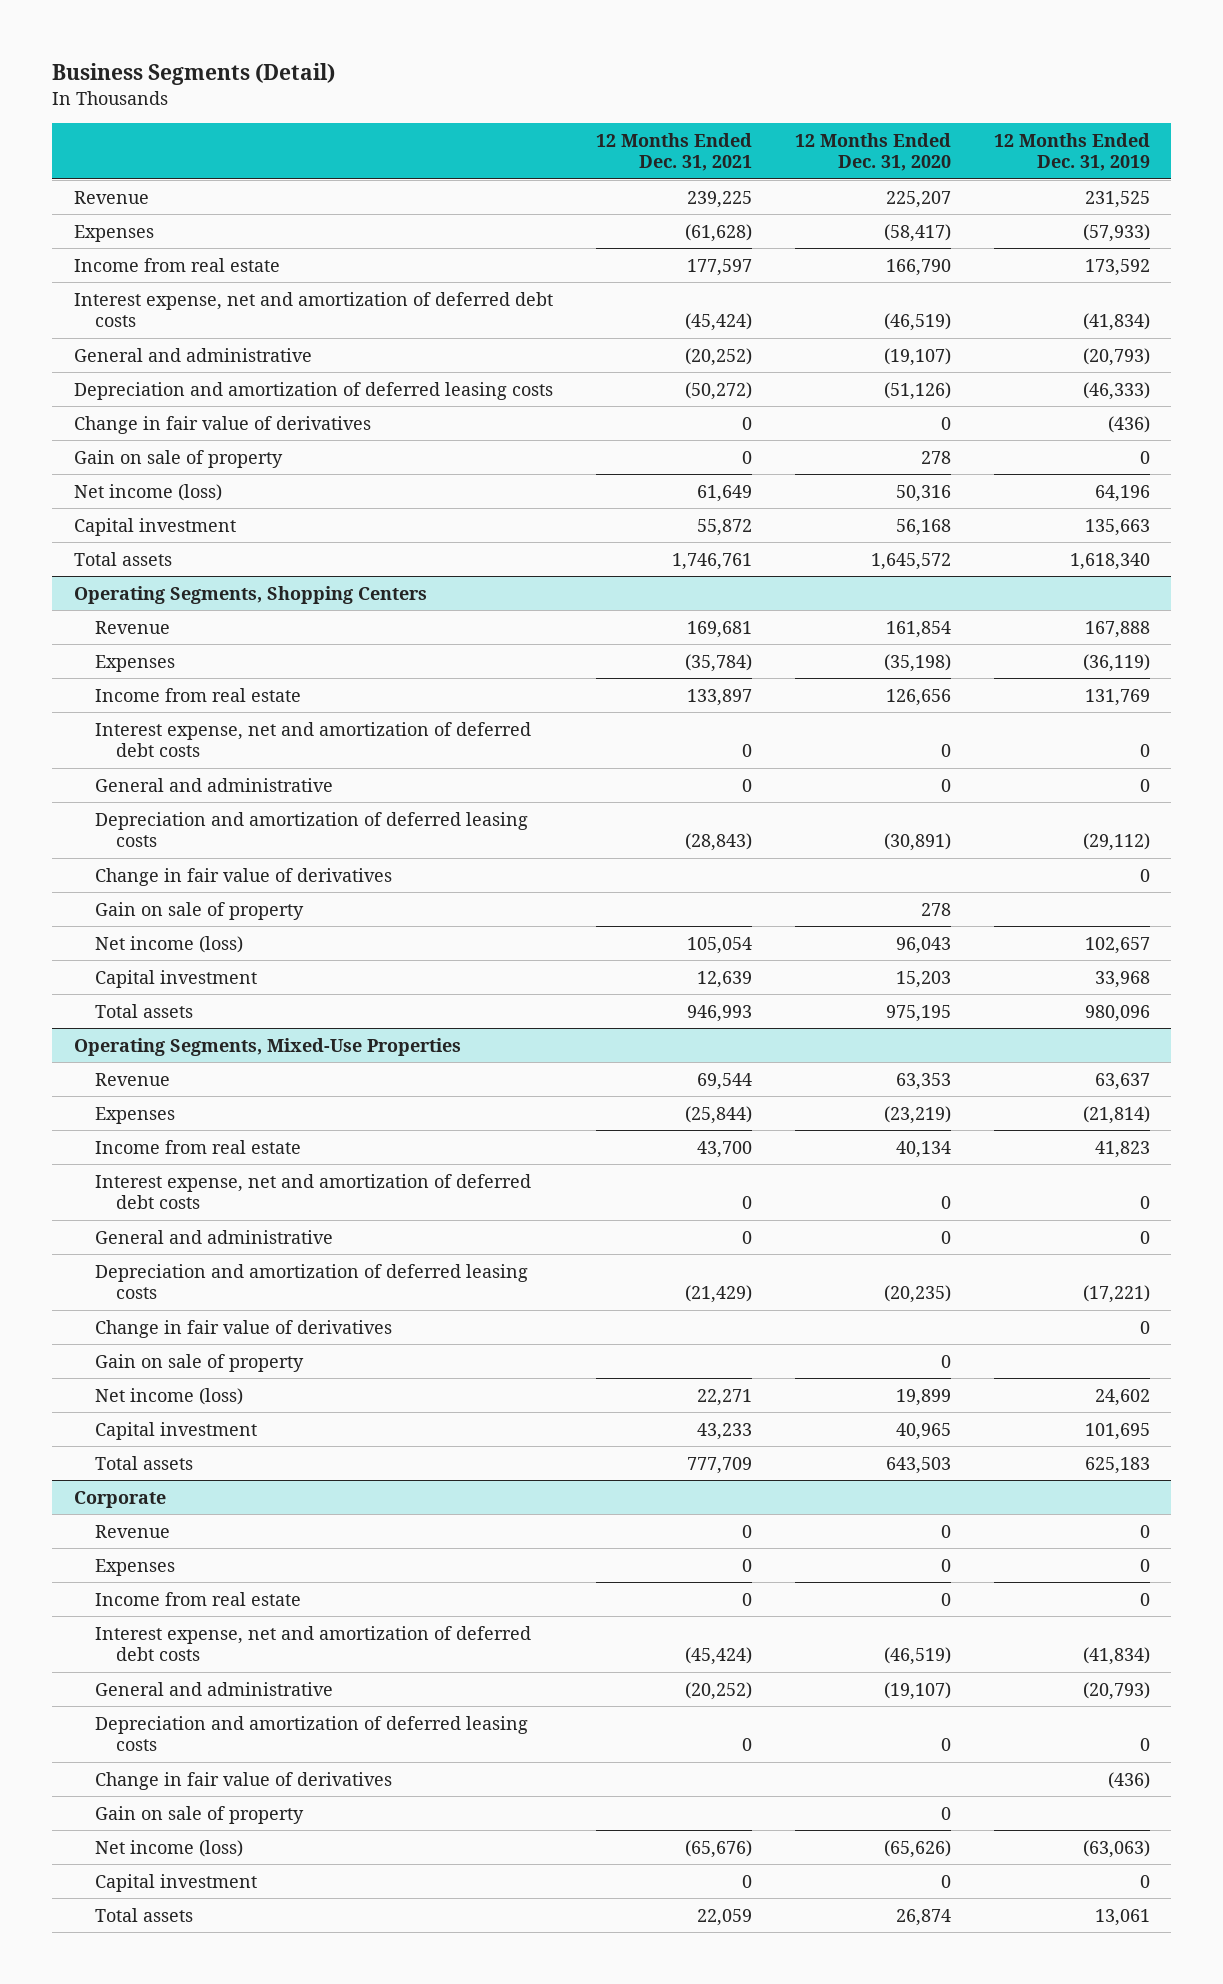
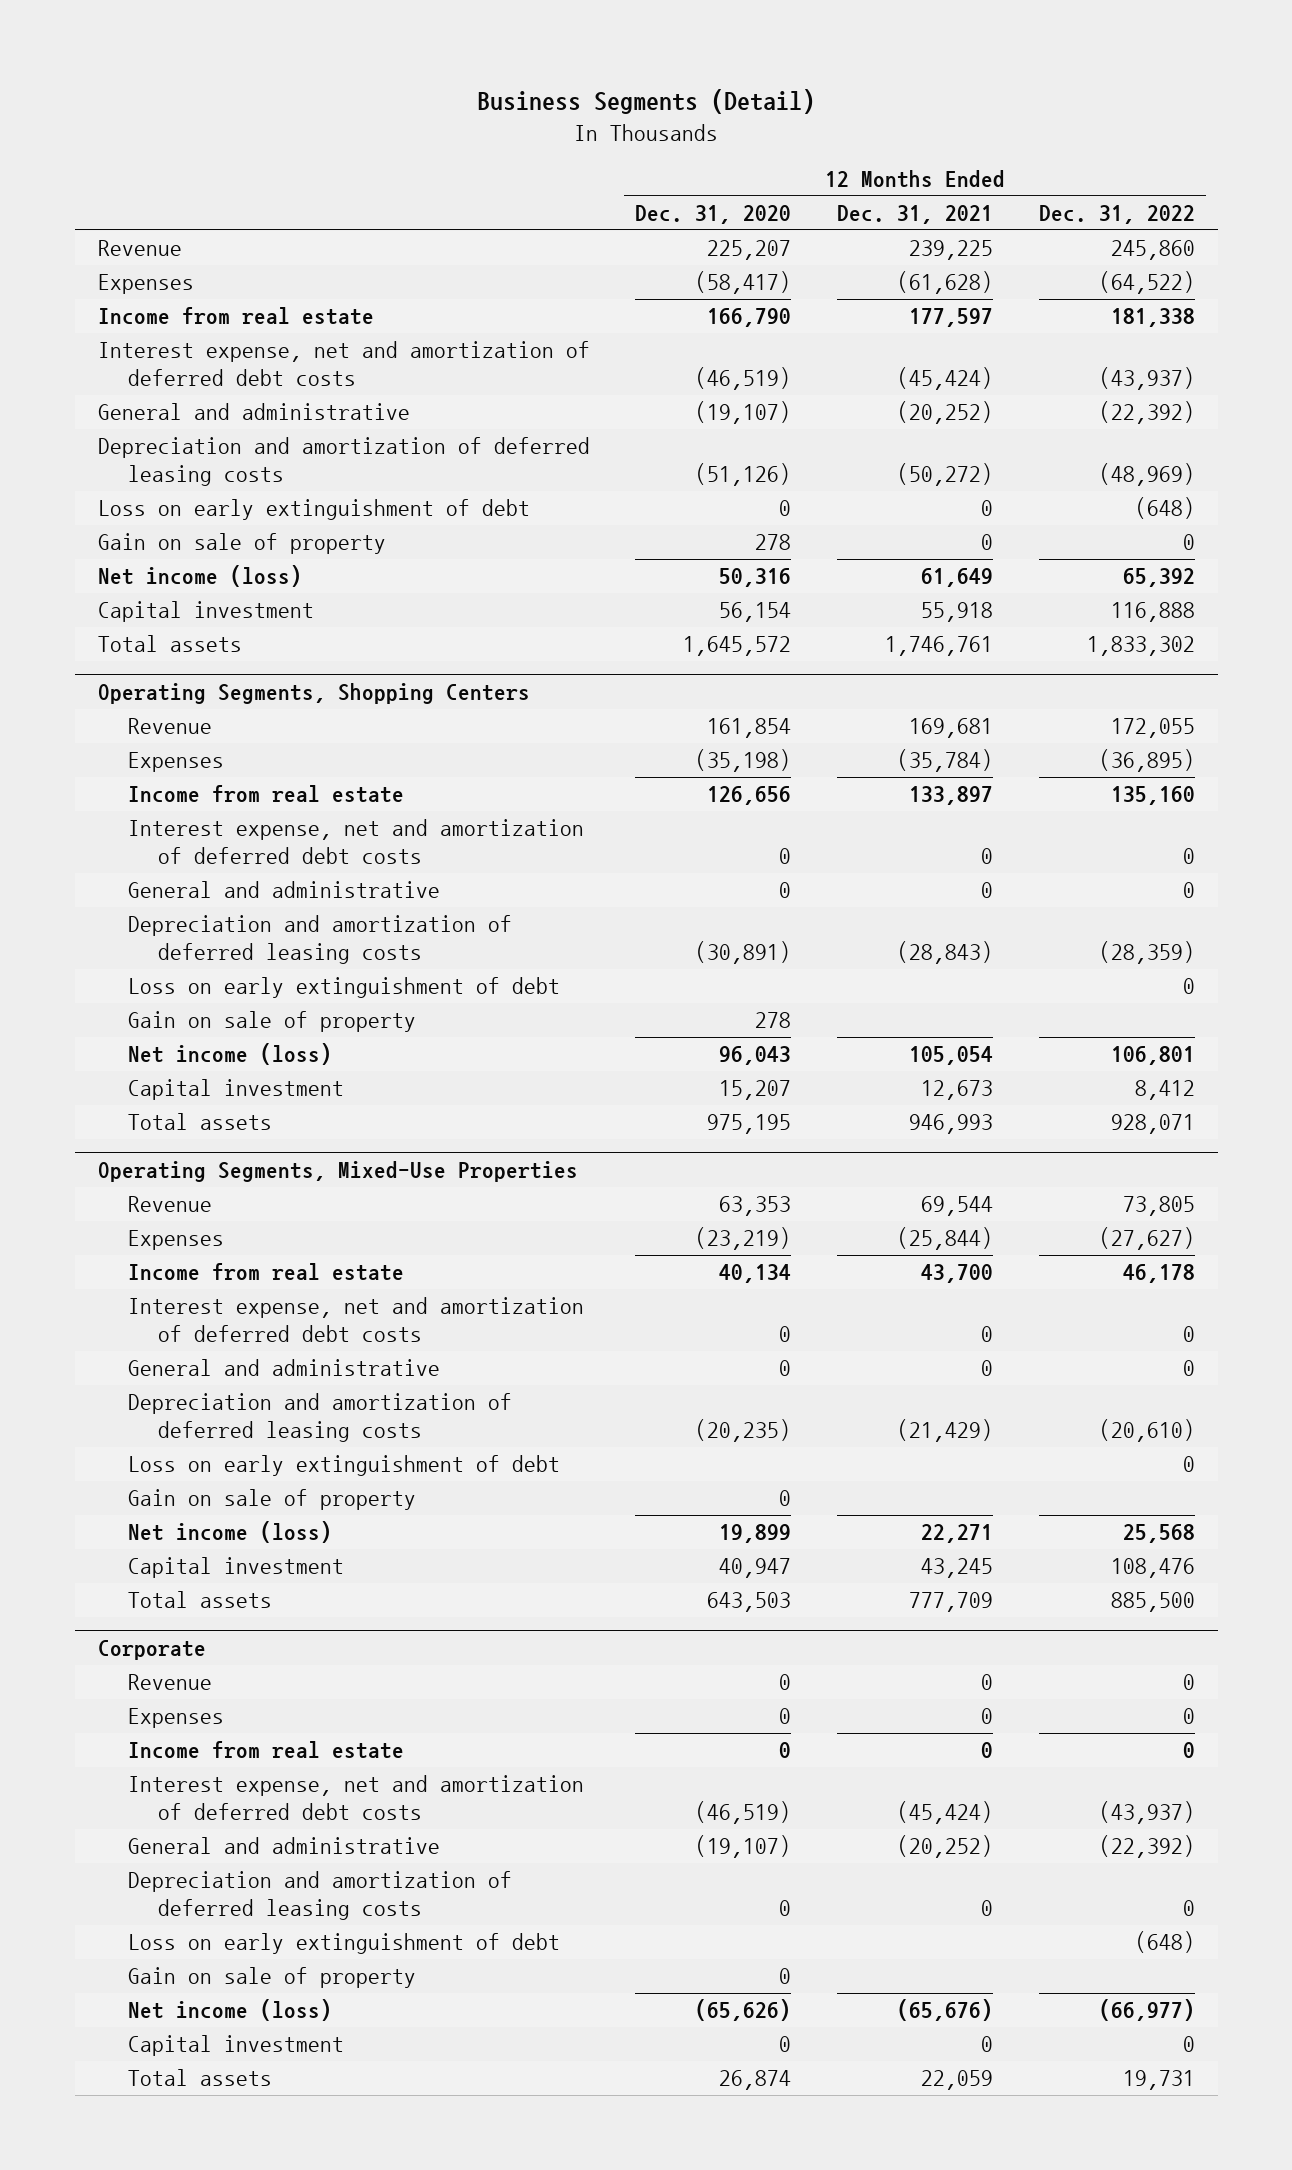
[993,132,1150,171] 12 Months Ended Dec. 31, 2019 -> none
none -> [1038,205,1195,225] Dec. 31, 2022
[73,415,371,434] Change in fair value of derivatives -> none
none -> [97,499,530,521] Loss on early extinguishment of debt
[696,518,752,536] 55,872 -> [920,602,993,623] 55,918
[895,518,951,536] 56,168 -> [719,602,792,623] 56,154
[95,867,393,886] Change in fair value of derivatives -> none
none -> [127,977,560,999] Loss on early extinguishment of debt
[696,970,752,988] 12,639 -> [920,1080,993,1101] 12,673
[895,970,951,988] 15,203 -> [719,1080,792,1101] 15,207
[95,1319,393,1338] Change in fair value of derivatives -> none
none -> [127,1455,560,1477] Loss on early extinguishment of debt
[696,1422,752,1440] 43,233 -> [920,1558,993,1579] 43,245
[895,1422,951,1440] 40,965 -> [719,1558,792,1579] 40,947
[95,1771,393,1790] Change in fair value of derivatives -> none
none -> [127,1933,560,1955] Loss on early extinguishment of debt

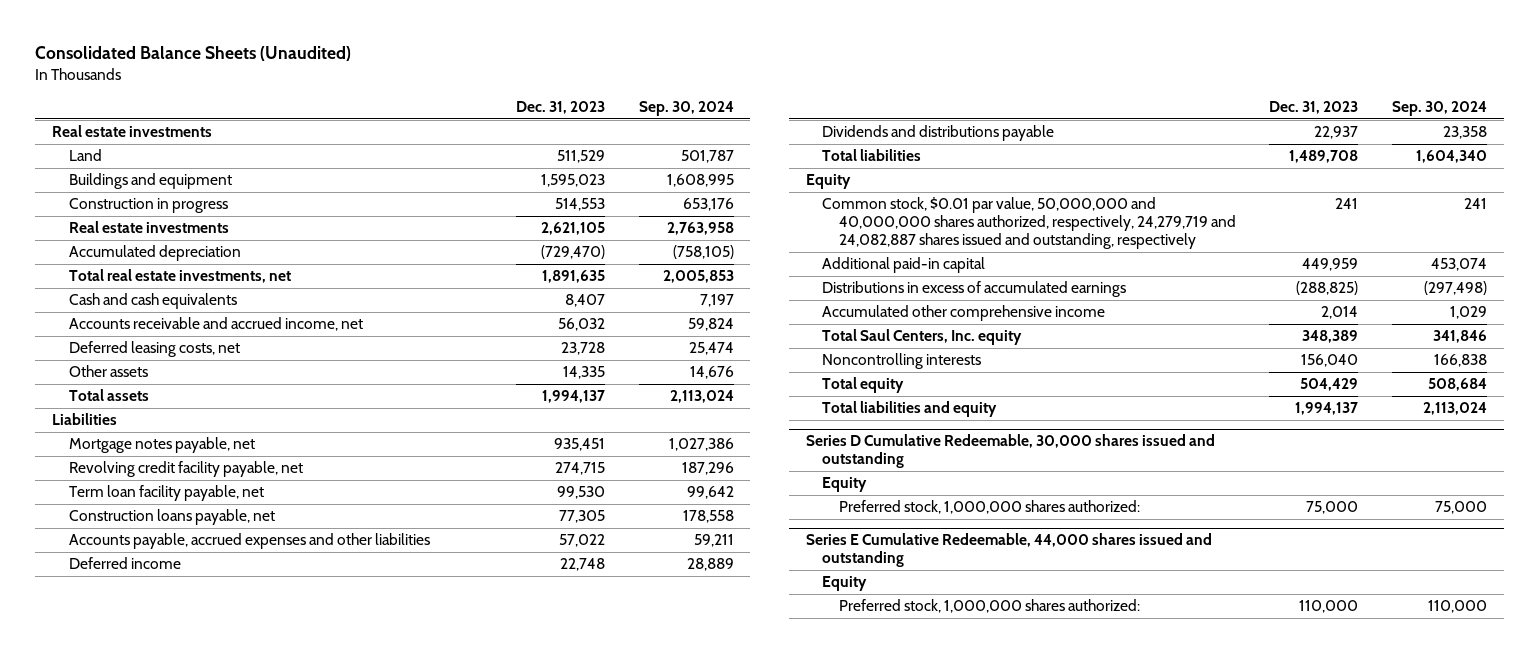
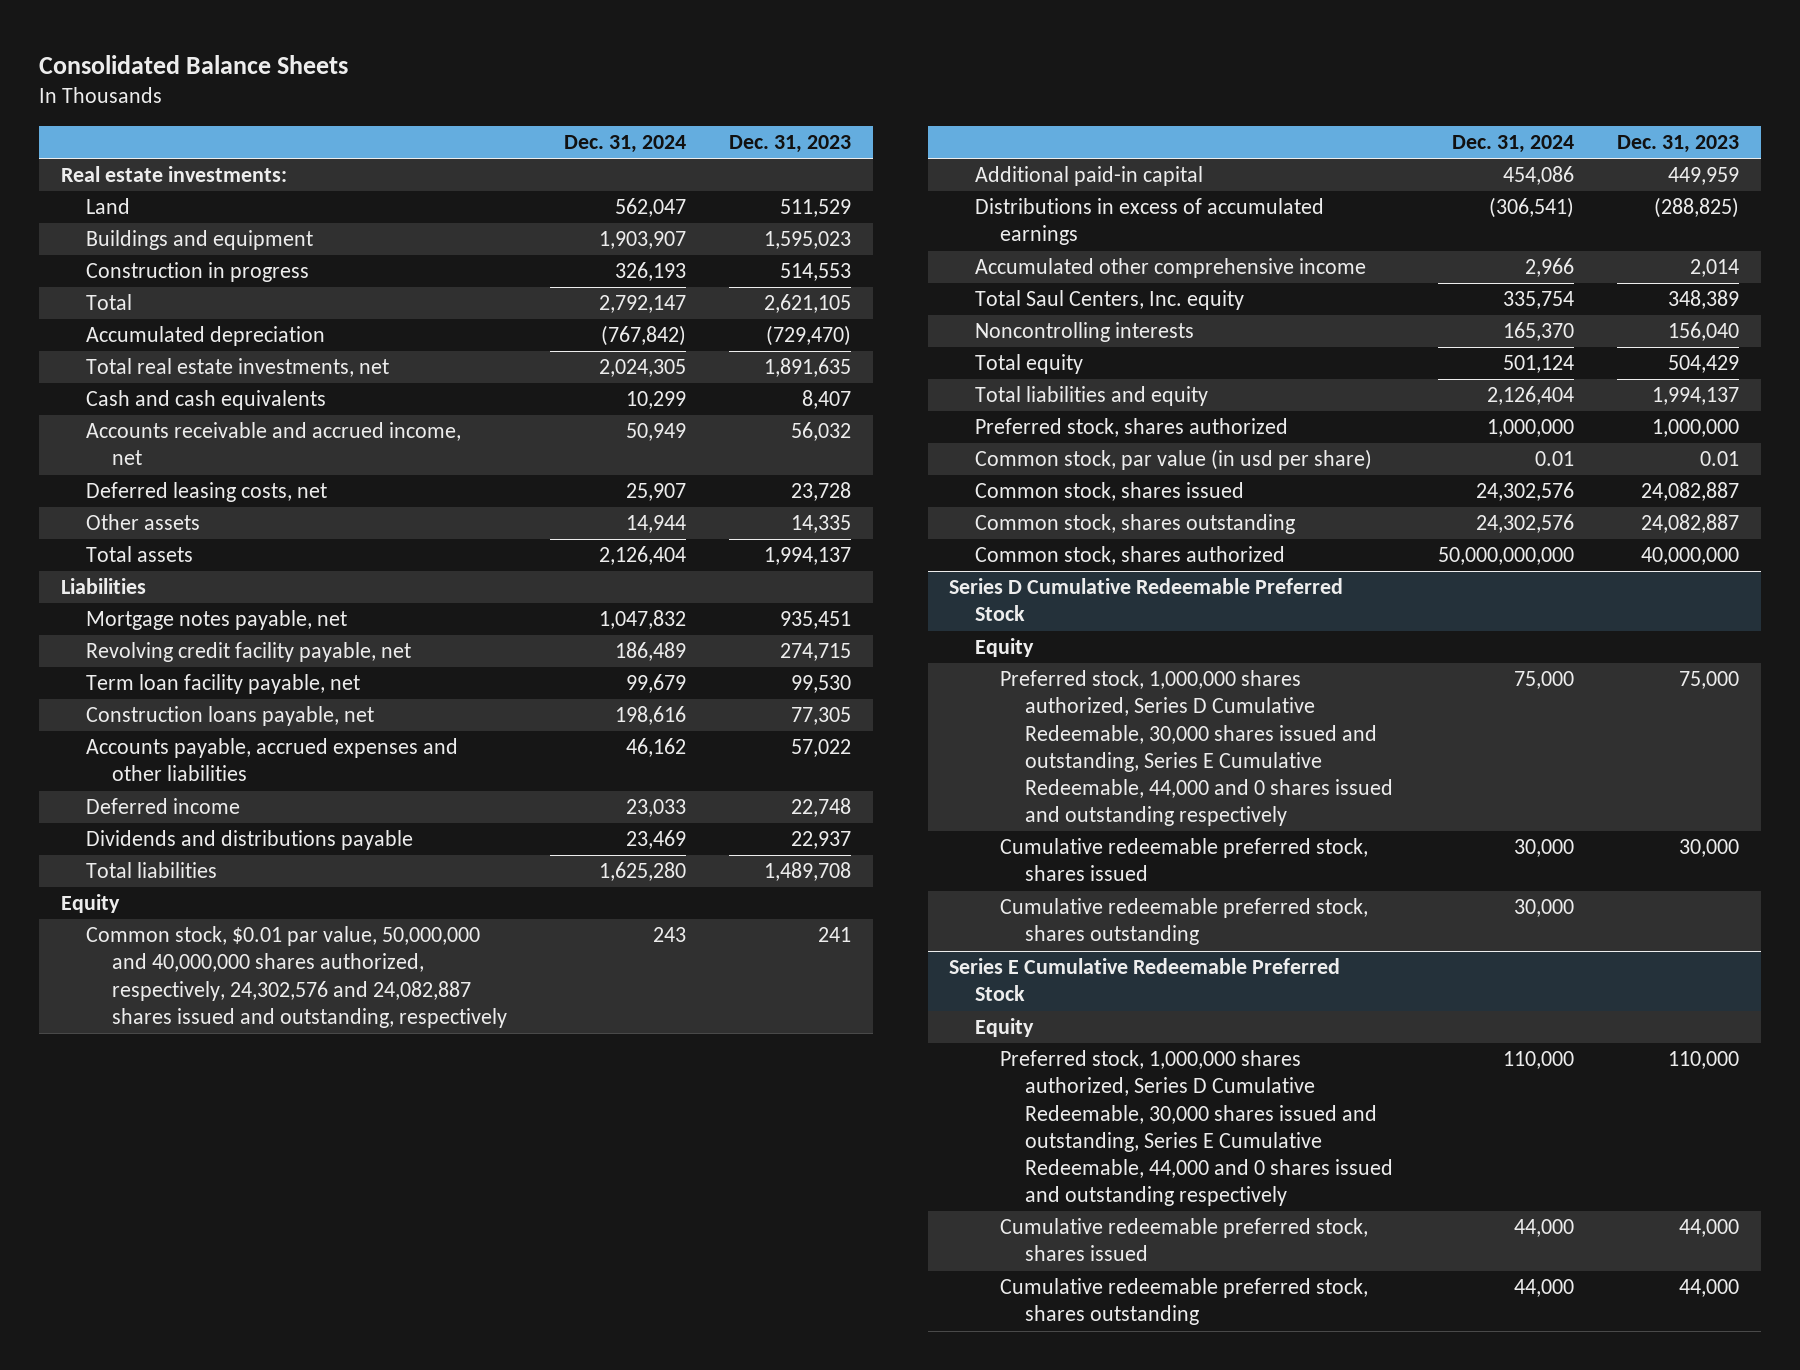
[35,46,352,62] Consolidated Balance Sheets (Unaudited) -> [39,54,349,74] Consolidated Balance Sheets
[638,101,734,117] Sep. 30, 2024 -> none
none -> [563,134,686,153] Dec. 31, 2024
[52,125,213,138] Real estate investments -> [60,166,287,183] Real estate investments:
[68,221,229,234] Real estate investments -> [86,294,133,311] Total
[822,197,1236,250] Common stock, $0.01 par value, 50,000,000 and 40,000,000 shares authorized, respectively, 24,279,719 and 24,082,887 shares issued and outstanding, respectively -> [86,926,507,1028] Common stock, $0.01 par value, 50,000,000 and 40,000,000 shares authorized, respectively, 24,302,576 and 24,082,887 shares issued and outstanding, respectively
none -> [974,418,1288,438] Preferred stock, shares authorized
none -> [974,449,1372,471] Common stock, par value (in usd per share)
none -> [974,482,1244,502] Common stock, shares issued
none -> [974,514,1295,535] Common stock, shares outstanding
none -> [974,546,1285,566] Common stock, shares authorized
[805,434,1215,469] Series D Cumulative Redeemable, 30,000 shares issued and outstanding -> [949,578,1344,622] Series D Cumulative Redeemable Preferred Stock
[838,500,1140,515] Preferred stock, 1,000,000 shares authorized: -> [1000,670,1394,826] Preferred stock, 1,000,000 shares authorized, Series D Cumulative Redeemable, 30,000 shares issued and outstanding, Series E Cumulative Redeemable, 44,000 and 0 shares issued and outstanding respectively
none -> [1000,838,1369,882] Cumulative redeemable preferred stock, shares issued
none -> [1000,898,1369,946] Cumulative redeemable preferred stock, shares outstanding
[805,533,1212,568] Series E Cumulative Redeemable, 44,000 shares issued and outstanding -> [949,958,1341,1002] Series E Cumulative Redeemable Preferred Stock
[838,599,1140,614] Preferred stock, 1,000,000 shares authorized: -> [1000,1050,1394,1206] Preferred stock, 1,000,000 shares authorized, Series D Cumulative Redeemable, 30,000 shares issued and outstanding, Series E Cumulative Redeemable, 44,000 and 0 shares issued and outstanding respectively
none -> [1000,1218,1369,1262] Cumulative redeemable preferred stock, shares issued
none -> [1000,1278,1369,1326] Cumulative redeemable preferred stock, shares outstanding

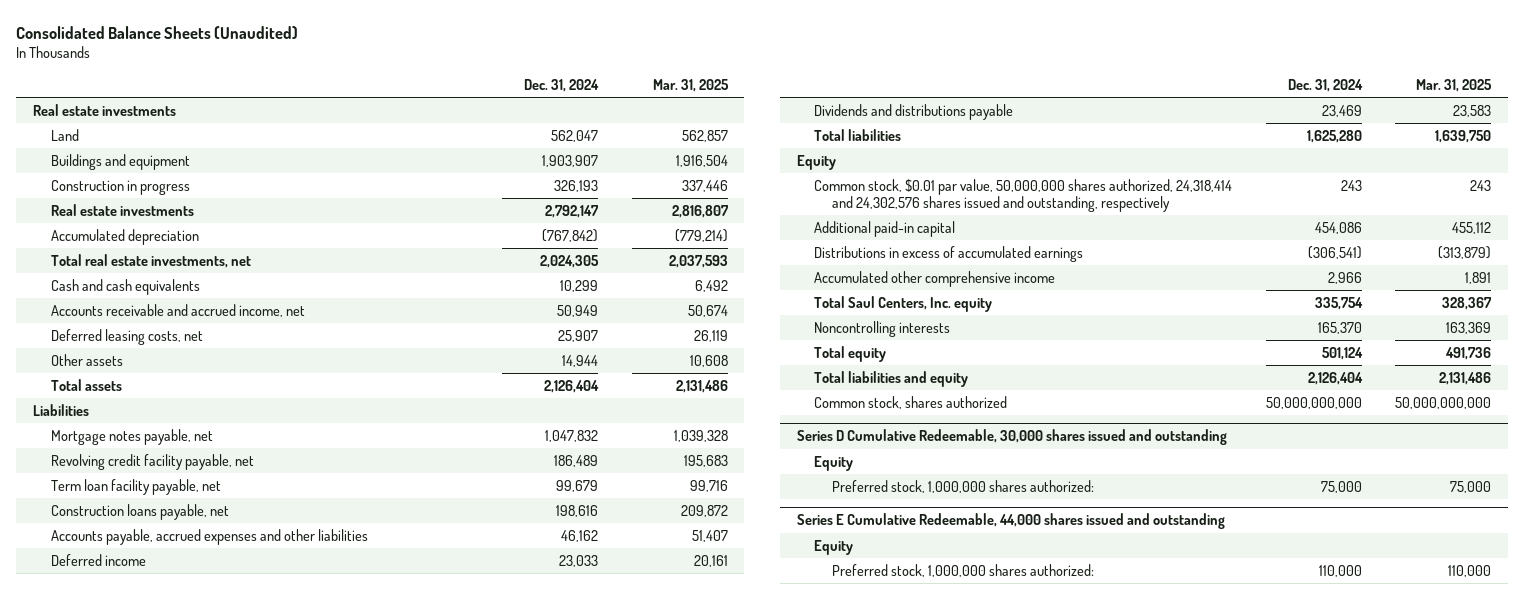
[39,54,349,74] Consolidated Balance Sheets -> [16,25,299,39] Consolidated Balance Sheets (Unaudited)
[728,134,851,153] Dec. 31, 2023 -> none
none -> [652,78,729,92] Mar. 31, 2025
[60,166,287,183] Real estate investments: -> [33,103,177,116] Real estate investments
[86,294,133,311] Total -> [50,203,194,216] Real estate investments
[86,926,507,1028] Common stock, $0.01 par value, 50,000,000 and 40,000,000 shares authorized, respectively, 24,302,576 and 24,082,887 shares issued and outstanding, respectively -> [814,178,1233,212] Common stock, $0.01 par value, 50,000,000 shares authorized, 24,318,414 and 24,302,576 shares issued and outstanding, respectively
[974,418,1288,438] Preferred stock, shares authorized -> none
[974,449,1372,471] Common stock, par value (in usd per share) -> none
[974,482,1244,502] Common stock, shares issued -> none
[974,514,1295,535] Common stock, shares outstanding -> none
[949,578,1344,622] Series D Cumulative Redeemable Preferred Stock -> [796,429,1227,446] Series D Cumulative Redeemable, 30,000 shares issued and outstanding
[1000,838,1369,882] Cumulative redeemable preferred stock, shares issued -> none
[1000,898,1369,946] Cumulative redeemable preferred stock, shares outstanding -> none
[1000,670,1394,826] Preferred stock, 1,000,000 shares authorized, Series D Cumulative Redeemable, 30,000 shares issued and outstanding, Series E Cumulative Redeemable, 44,000 and 0 shares issued and outstanding respectively -> [831,479,1094,493] Preferred stock, 1,000,000 shares authorized:
[949,958,1341,1002] Series E Cumulative Redeemable Preferred Stock -> [796,513,1225,530] Series E Cumulative Redeemable, 44,000 shares issued and outstanding
[1000,1218,1369,1262] Cumulative redeemable preferred stock, shares issued -> none
[1000,1278,1369,1326] Cumulative redeemable preferred stock, shares outstanding -> none
[1000,1050,1394,1206] Preferred stock, 1,000,000 shares authorized, Series D Cumulative Redeemable, 30,000 shares issued and outstanding, Series E Cumulative Redeemable, 44,000 and 0 shares issued and outstanding respectively -> [831,563,1094,577] Preferred stock, 1,000,000 shares authorized:

